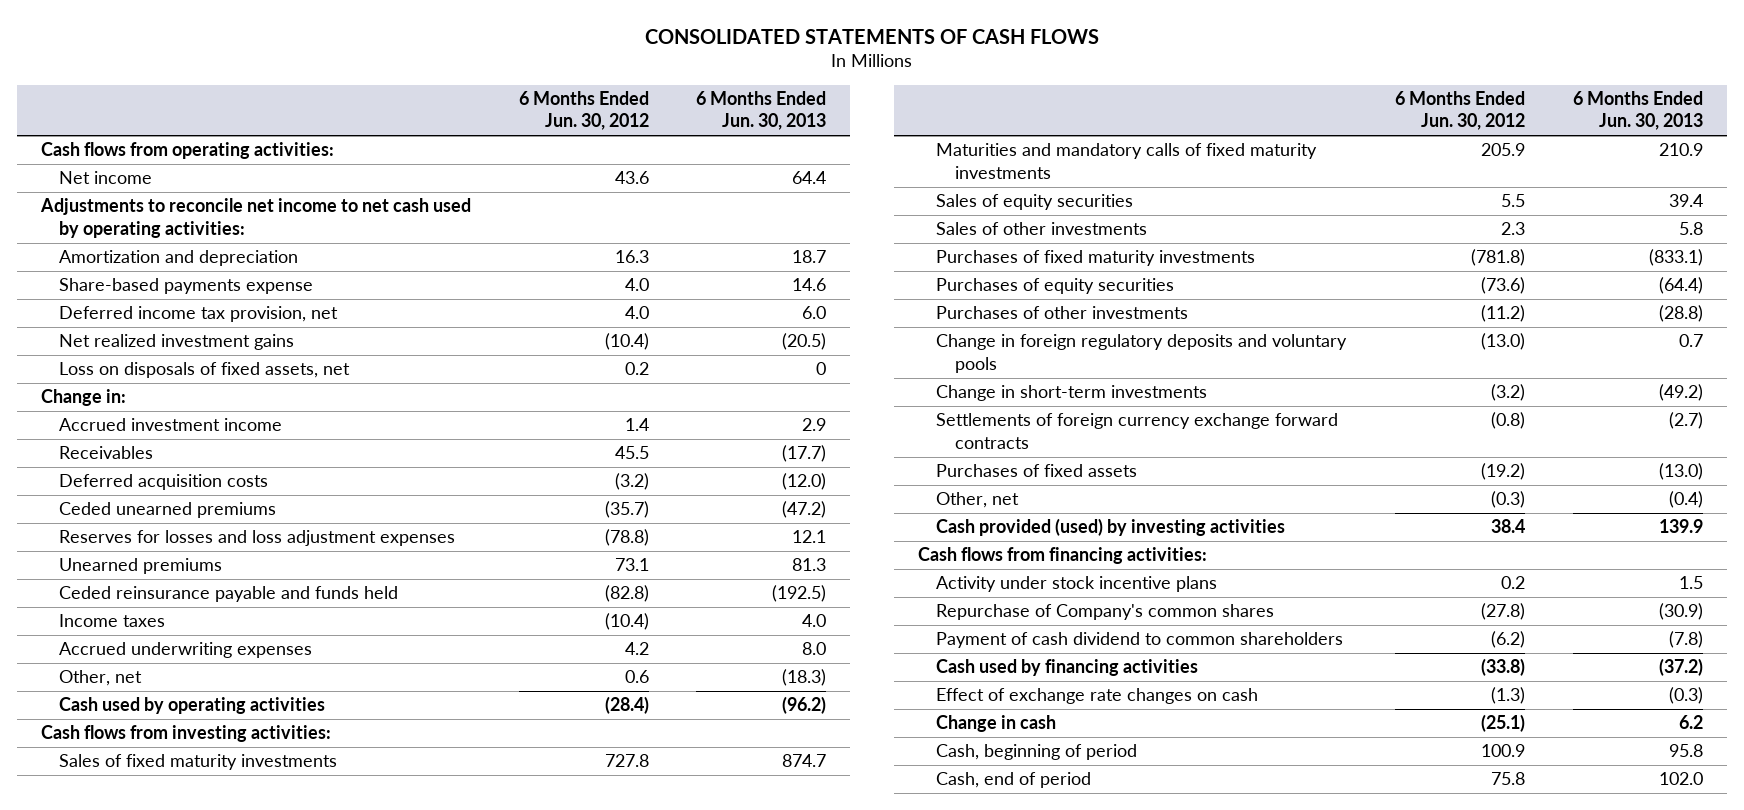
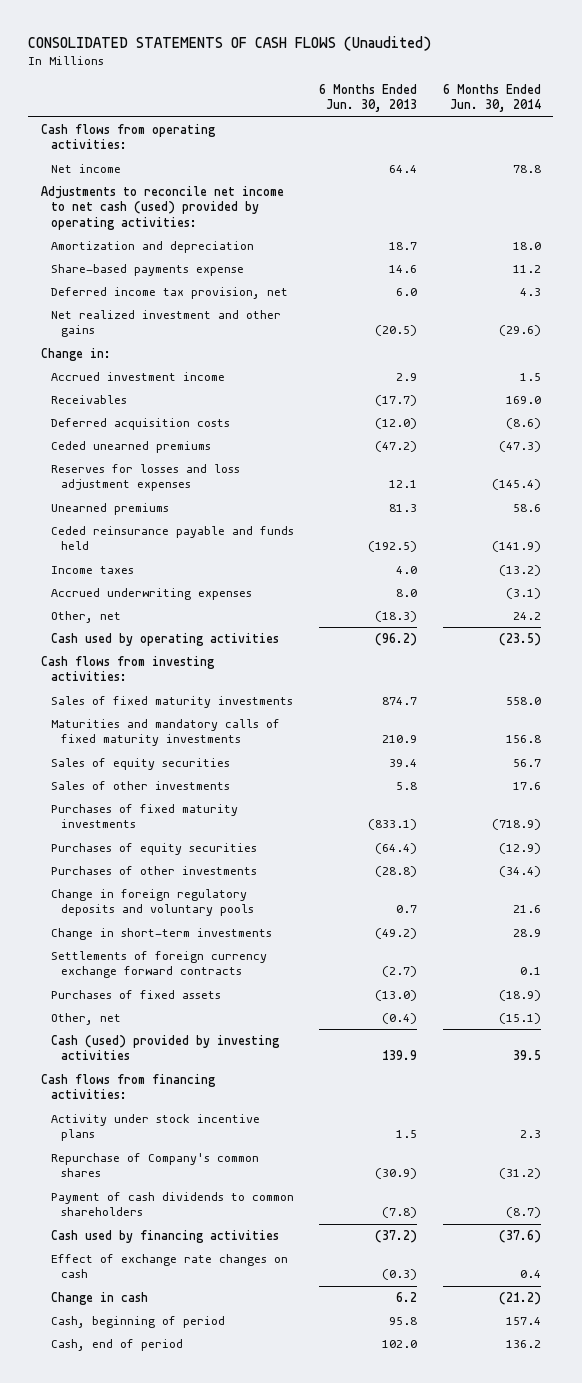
[645,28,1100,44] CONSOLIDATED STATEMENTS OF CASH FLOWS -> [28,36,432,52] CONSOLIDATED STATEMENTS OF CASH FLOWS (Unaudited)
[518,91,649,131] 6 Months Ended Jun. 30, 2012 -> none
none -> [442,84,541,113] 6 Months Ended Jun. 30, 2014
[39,198,471,238] Adjustments to reconcile net income to net cash used by operating activities: -> [41,186,285,230] Adjustments to reconcile net income to net cash (used) provided by operating activities:
[59,362,351,379] Loss on disposals of fixed assets, net -> none
[59,334,295,351] Net realized investment gains -> [50,310,281,338] Net realized investment and other gains
[936,518,1286,537] Cash provided (used) by investing activities -> [50,1035,280,1061] Cash (used) provided by investing activities
[936,632,1344,649] Payment of cash dividend to common shareholders -> [50,1192,294,1217] Payment of cash dividends to common shareholders

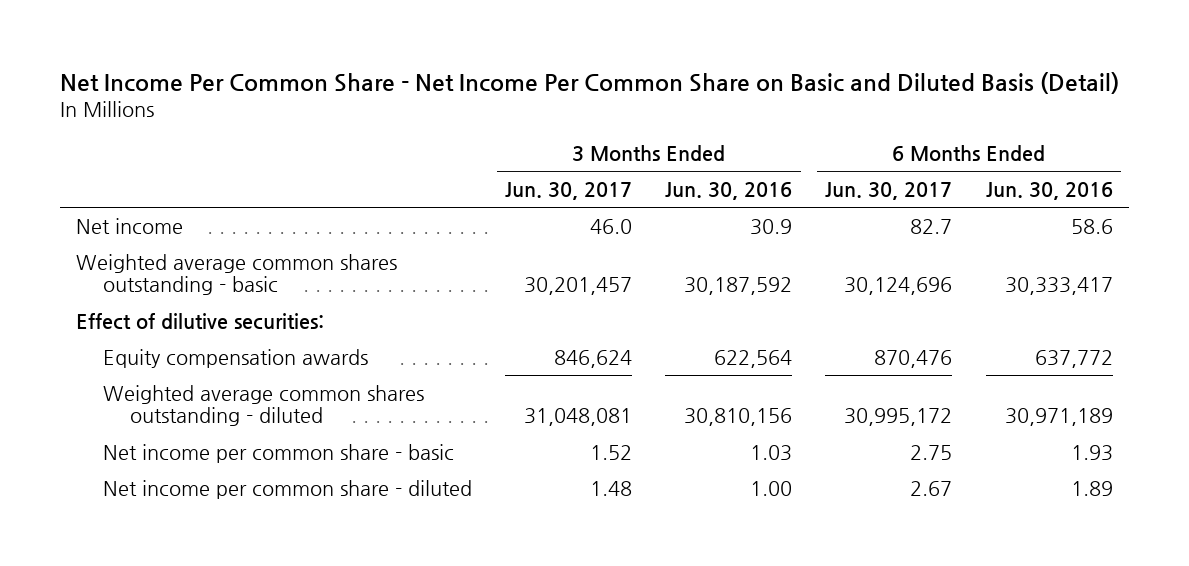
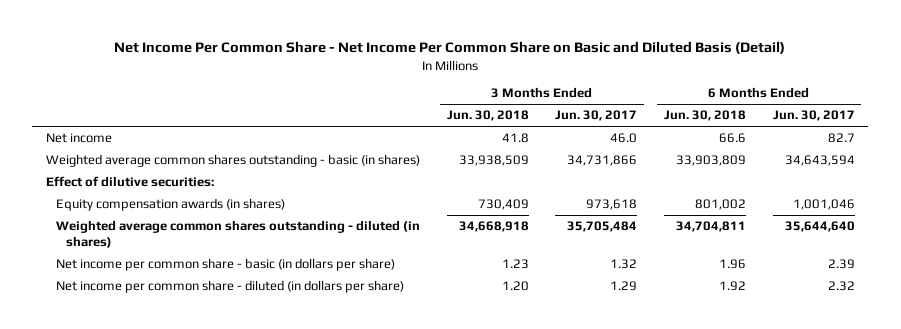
[665,182,793,201] Jun. 30, 2016 -> none
[985,182,1113,201] Jun. 30, 2016 -> none
none -> [446,110,529,122] Jun. 30, 2018
none -> [664,110,747,122] Jun. 30, 2018
[76,253,398,296] Weighted average common shares outstanding - basic -> [45,154,420,168] Weighted average common shares outstanding - basic (in shares)
[524,277,633,296] 30,201,457 -> [567,155,638,167] 34,731,866
[844,277,953,296] 30,124,696 -> [784,155,855,167] 34,643,594
[103,348,369,368] Equity compensation awards -> [55,198,285,212] Equity compensation awards (in shares)
[554,349,633,368] 846,624 -> [586,199,638,211] 973,618
[874,349,953,368] 870,476 -> [792,199,855,211] 1,001,046
[103,384,425,427] Weighted average common shares outstanding - diluted -> [55,220,420,249] Weighted average common shares outstanding - diluted (in shares)
[524,408,633,427] 31,048,081 -> [567,221,638,233] 35,705,484
[844,408,953,427] 30,995,172 -> [784,221,855,233] 35,644,640
[103,443,455,463] Net income per common share - basic -> [55,258,395,272] Net income per common share - basic (in dollars per share)
[590,444,633,460] 1.52 -> [610,259,638,270] 1.32
[910,444,953,460] 2.75 -> [827,259,855,270] 2.39
[103,479,473,499] Net income per common share - diluted -> [55,280,404,294] Net income per common share - diluted (in dollars per share)
[590,480,633,496] 1.48 -> [610,281,638,292] 1.29
[910,480,953,496] 2.67 -> [827,281,855,292] 2.32

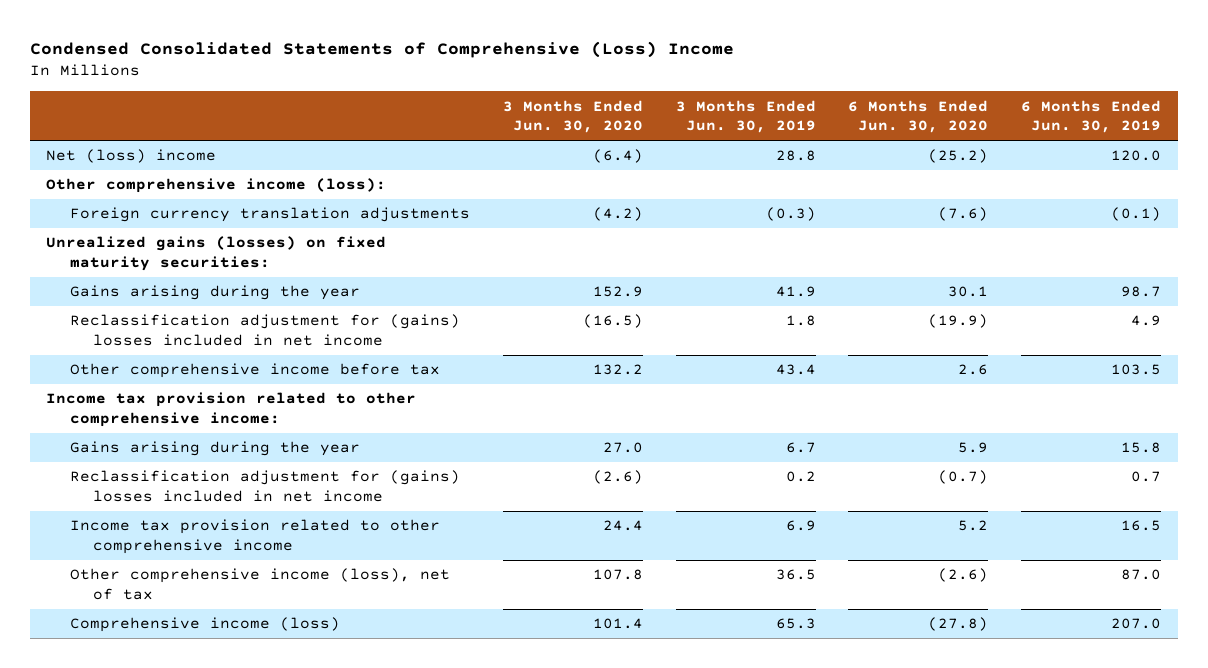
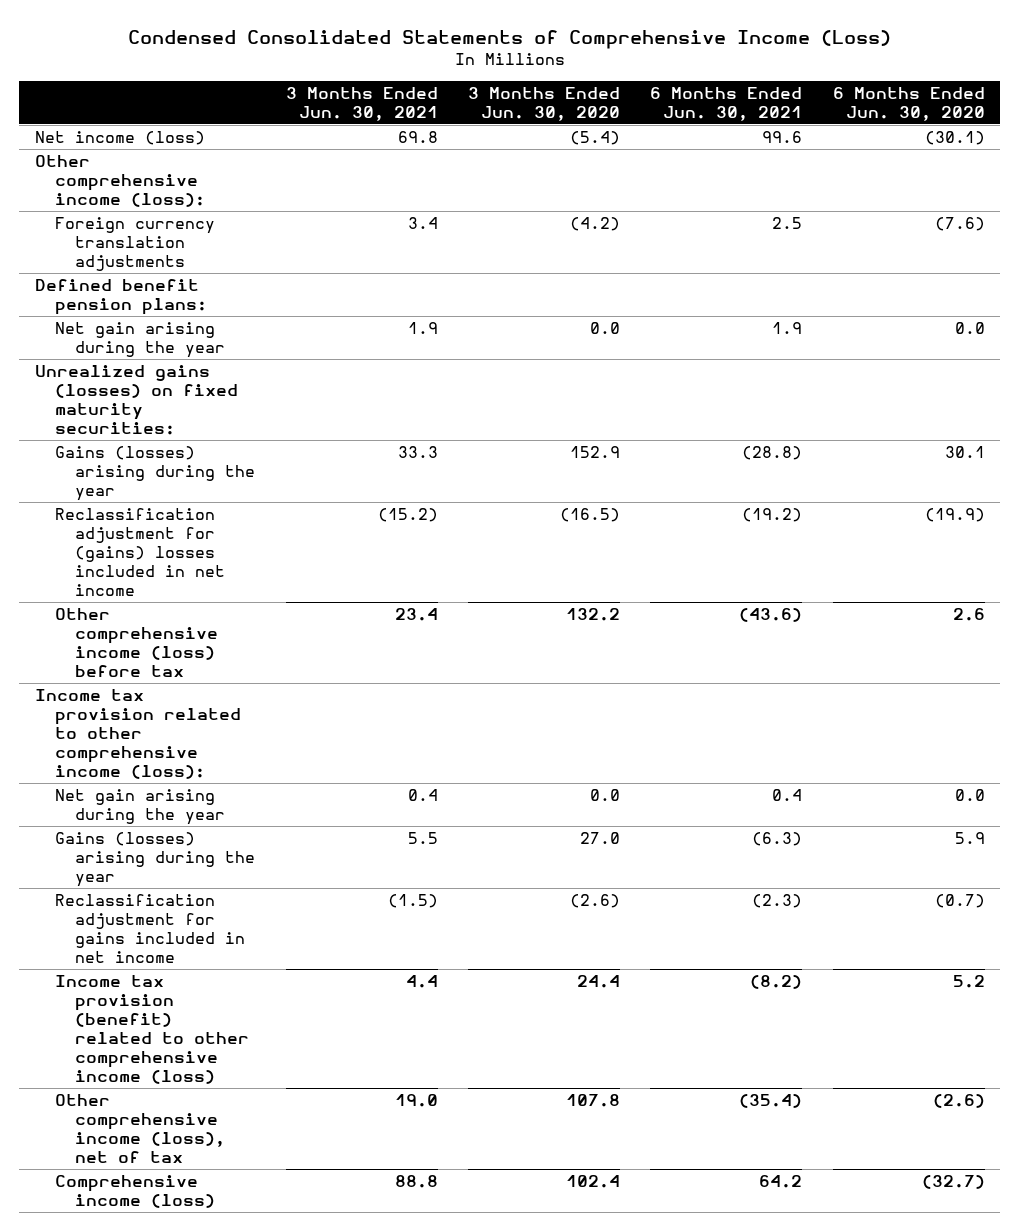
[29,41,734,59] Condensed Consolidated Statements of Comprehensive (Loss) Income -> [127,29,891,49] Condensed Consolidated Statements of Comprehensive Income (Loss)
[675,99,816,134] 3 Months Ended Jun. 30, 2019 -> none
[1021,99,1162,134] 6 Months Ended Jun. 30, 2019 -> none
none -> [285,86,438,122] 3 Months Ended Jun. 30, 2021
none -> [650,86,803,122] 6 Months Ended Jun. 30, 2021
[46,149,217,164] Net (loss) income -> [34,130,205,145] Net income (loss)
[592,149,643,164] (6.4) -> [570,130,621,145] (5.4)
[928,149,989,164] (25.2) -> [924,130,985,145] (30.1)
none -> [34,278,207,315] Defined benefit pension plans:
none -> [54,321,226,358] Net gain arising during the year
[69,285,360,301] Gains arising during the year -> [54,445,256,502] Gains (losses) arising during the year
[69,363,440,379] Other comprehensive income before tax -> [54,607,219,678] Other comprehensive income (loss) before tax
[46,392,417,428] Income tax provision related to other comprehensive income: -> [34,688,241,780] Income tax provision related to other comprehensive income (loss):
none -> [54,788,226,825] Net gain arising during the year
[69,441,360,457] Gains arising during the year -> [54,831,256,888] Gains (losses) arising during the year
[69,470,460,503] Reclassification adjustment for (gains) losses included in net income -> [54,893,246,964] Reclassification adjustment for gains included in net income
[69,519,440,555] Income tax provision related to other comprehensive income -> [54,974,250,1085] Income tax provision (benefit) related to other comprehensive income (loss)
[592,618,643,630] 101.4 -> [566,1174,621,1188] 102.4
[928,617,989,632] (27.8) -> [921,1174,985,1189] (32.7)

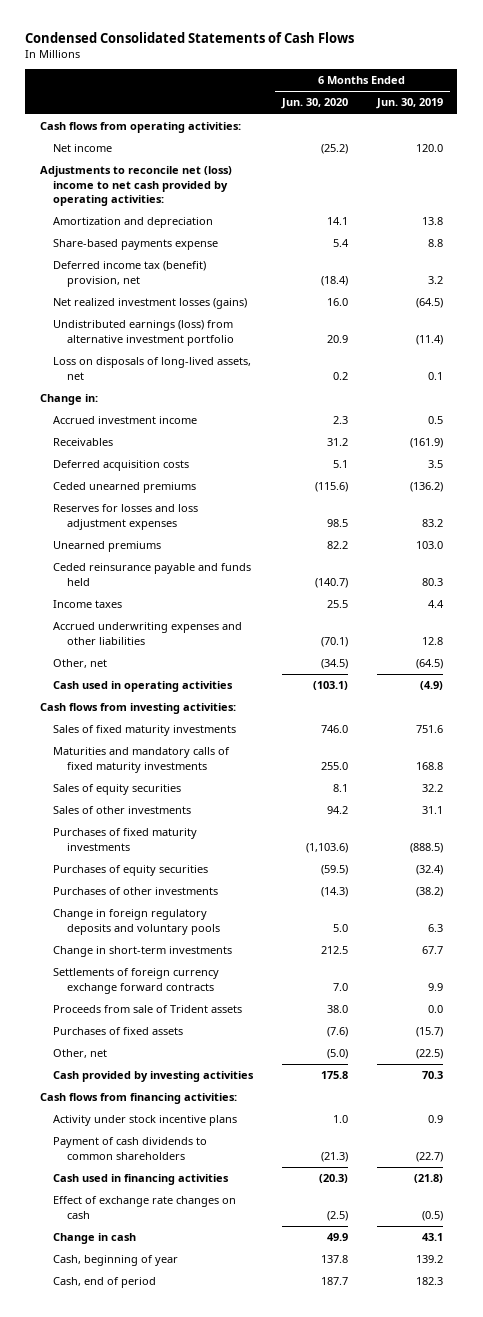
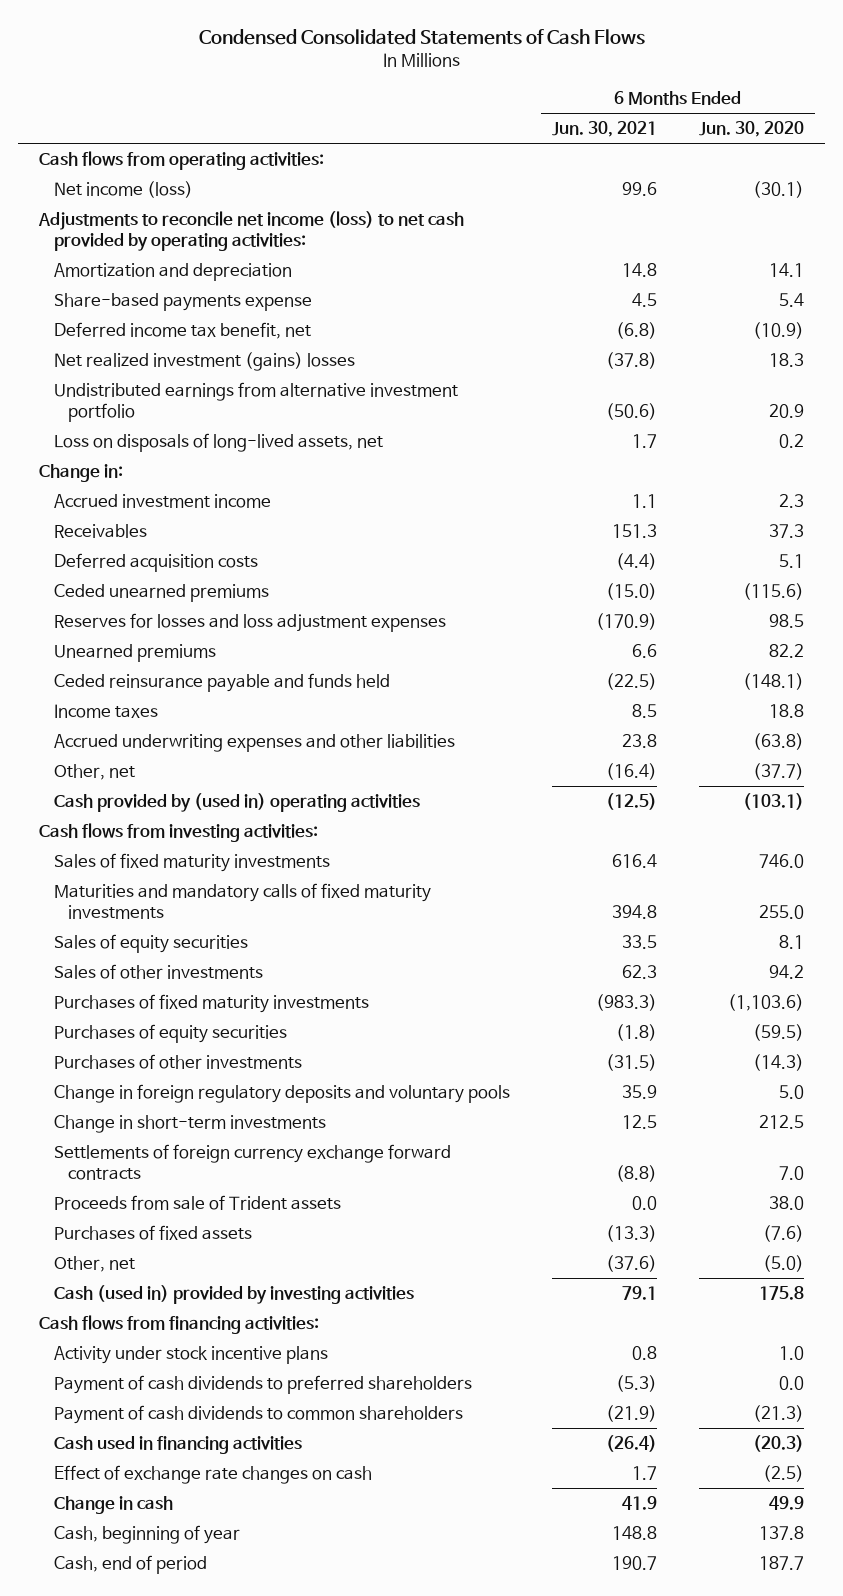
[375,98,443,110] Jun. 30, 2019 -> none
none -> [551,121,657,138] Jun. 30, 2021
[53,144,113,153] Net income -> [53,181,193,199] Net income (loss)
[321,144,349,155] (25.2) -> [753,181,805,199] (30.1)
[39,166,232,207] Adjustments to reconcile net (loss) income to net cash provided by operating activities: -> [37,211,464,252] Adjustments to reconcile net income (loss) to net cash provided by operating activities:
[53,261,207,287] Deferred income tax (benefit) provision, net -> [53,322,311,340] Deferred income tax benefit, net
[321,275,349,286] (18.4) -> [753,322,805,340] (10.9)
[53,298,248,310] Net realized investment losses (gains) -> [53,352,355,372] Net realized investment (gains) losses
[327,298,349,307] 16.0 -> [769,353,805,368] 18.3
[53,320,234,346] Undistributed earnings (loss) from alternative investment portfolio -> [53,382,458,423] Undistributed earnings from alternative investment portfolio
[327,438,349,447] 31.2 -> [769,524,805,539] 37.3
[315,577,349,588] (140.7) -> [743,673,805,691] (148.1)
[327,600,349,609] 25.5 -> [769,704,805,719] 18.8
[321,636,349,647] (70.1) -> [753,733,805,751] (63.8)
[321,659,349,670] (34.5) -> [753,763,805,781] (37.7)
[53,681,234,693] Cash used in operating activities -> [53,793,420,813] Cash provided by (used in) operating activities
[53,1071,255,1083] Cash provided by investing activities -> [53,1285,414,1305] Cash (used in) provided by investing activities
none -> [53,1375,472,1395] Payment of cash dividends to preferred shareholders

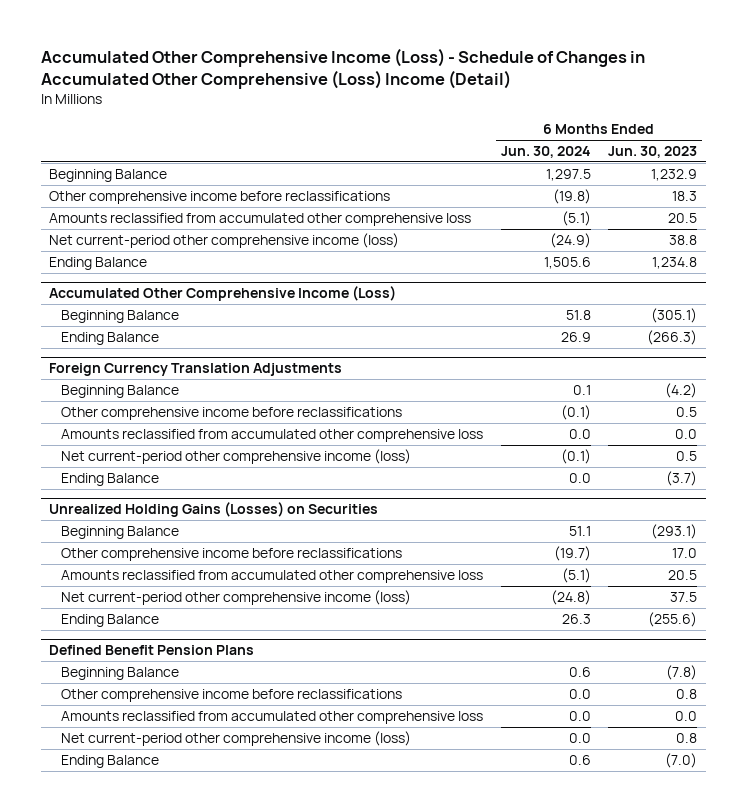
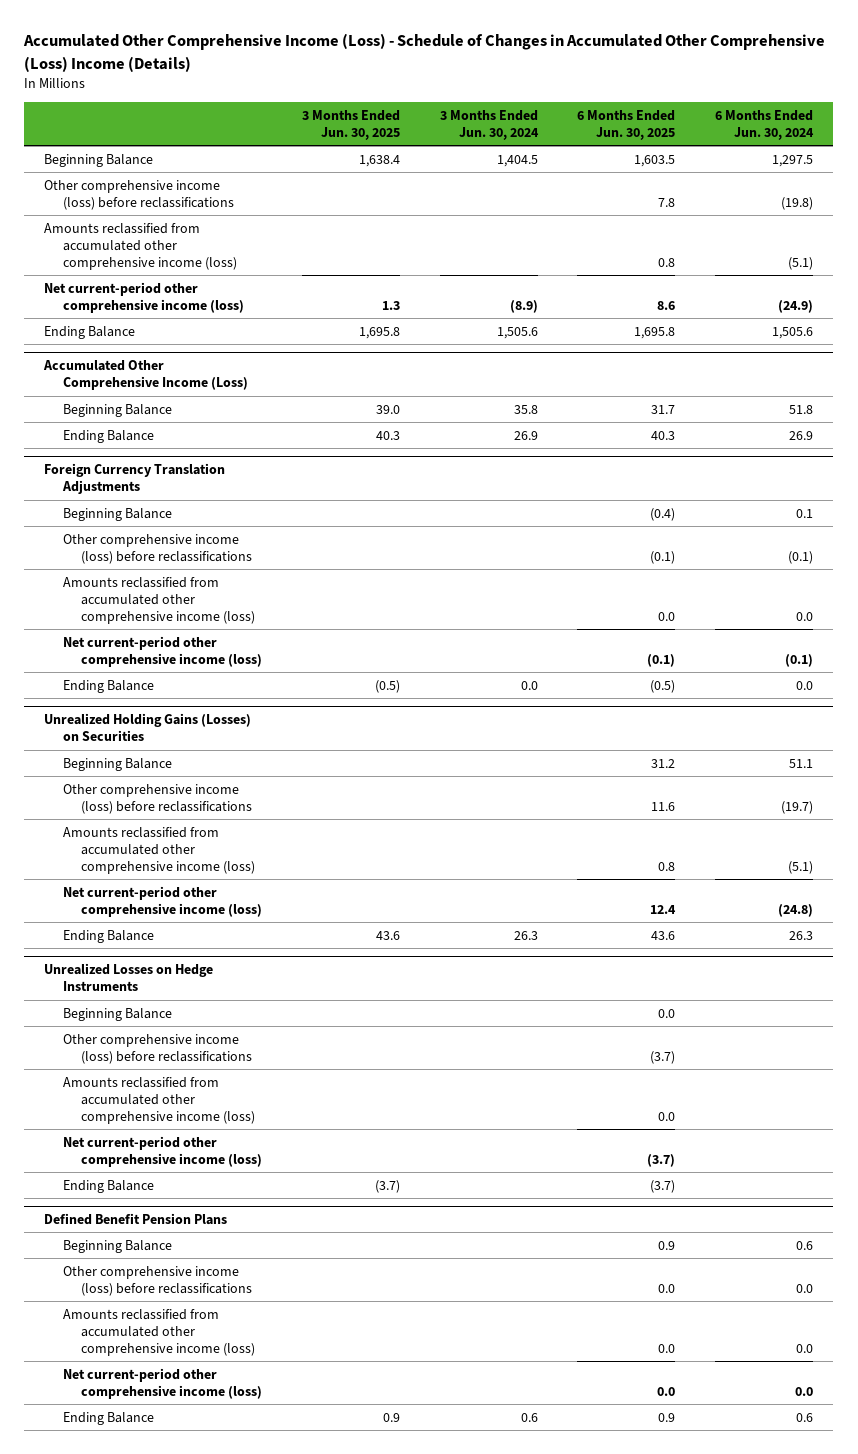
[40,47,645,89] Accumulated Other Comprehensive Income (Loss) - Schedule of Changes in Accumulated Other Comprehensive (Loss) Income (Detail) -> [23,33,826,72] Accumulated Other Comprehensive Income (Loss) - Schedule of Changes in Accumulated Other Comprehensive (Loss) Income (Details)
[608,146,698,159] Jun. 30, 2023 -> none
none -> [301,109,400,140] 3 Months Ended Jun. 30, 2025
none -> [439,109,539,140] 3 Months Ended Jun. 30, 2024
none -> [577,109,676,140] 6 Months Ended Jun. 30, 2025
[49,191,391,205] Other comprehensive income before reclassifications -> [44,179,234,210] Other comprehensive income (loss) before reclassifications
[49,213,472,227] Amounts reclassified from accumulated other comprehensive loss -> [44,222,237,270] Amounts reclassified from accumulated other comprehensive income (loss)
[61,407,403,421] Other comprehensive income before reclassifications -> [62,533,252,564] Other comprehensive income (loss) before reclassifications
[61,429,484,443] Amounts reclassified from accumulated other comprehensive loss -> [62,576,255,624] Amounts reclassified from accumulated other comprehensive income (loss)
[61,548,403,562] Other comprehensive income before reclassifications -> [62,783,252,814] Other comprehensive income (loss) before reclassifications
[61,570,484,584] Amounts reclassified from accumulated other comprehensive loss -> [62,826,255,874] Amounts reclassified from accumulated other comprehensive income (loss)
none -> [44,963,214,992] Unrealized Losses on Hedge Instruments
none -> [62,1007,172,1021] Beginning Balance
none -> [62,1033,252,1064] Other comprehensive income (loss) before reclassifications
none -> [62,1076,255,1124] Amounts reclassified from accumulated other comprehensive income (loss)
none -> [62,1135,262,1167] Net current-period other comprehensive income (loss)
none -> [62,1179,154,1193] Ending Balance
[61,689,403,703] Other comprehensive income before reclassifications -> [62,1265,252,1296] Other comprehensive income (loss) before reclassifications
[61,711,484,725] Amounts reclassified from accumulated other comprehensive loss -> [62,1308,255,1356] Amounts reclassified from accumulated other comprehensive income (loss)

